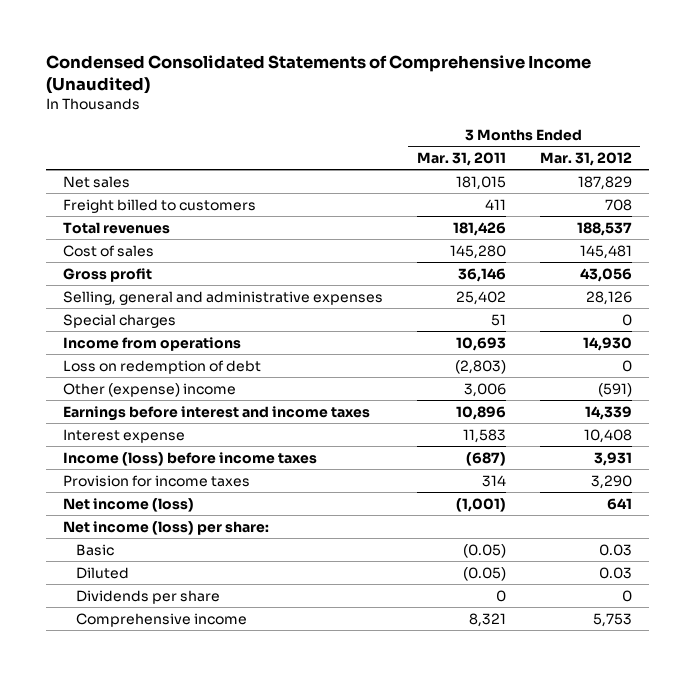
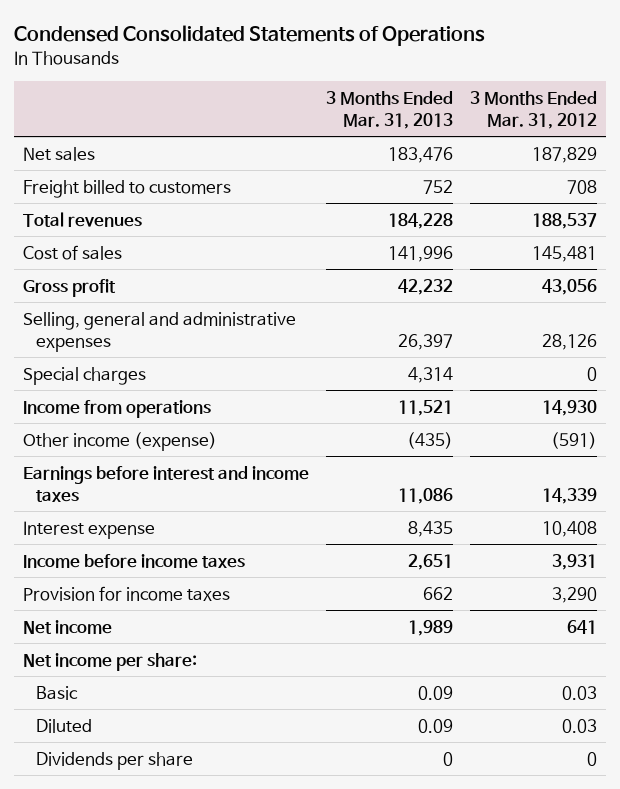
[45,54,591,94] Condensed Consolidated Statements of Comprehensive Income (Unaudited) -> [14,24,486,46] Condensed Consolidated Statements of Operations
[416,151,506,166] Mar. 31, 2011 -> none
none -> [325,90,453,129] 3 Months Ended Mar. 31, 2013
[62,359,261,374] Loss on redemption of debt -> none
[62,382,236,397] Other (expense) income -> [22,431,217,451] Other income (expense)
[62,451,317,466] Income (loss) before income taxes -> [22,553,245,568] Income before income taxes
[62,497,194,512] Net income (loss) -> [22,619,112,634] Net income
[62,520,269,535] Net income (loss) per share: -> [22,652,197,671] Net income per share:
[76,612,248,627] Comprehensive income -> none

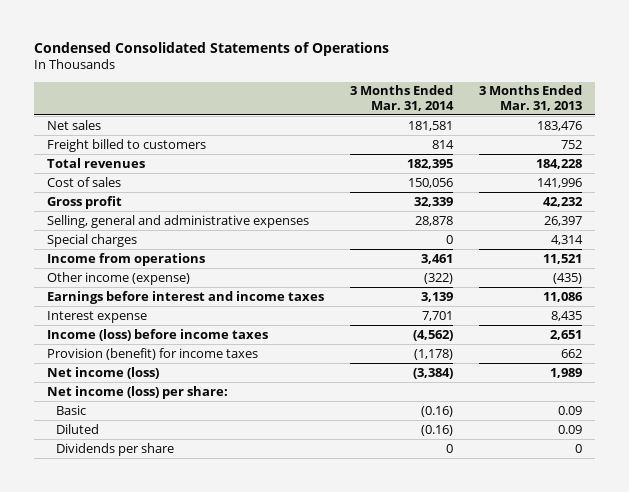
[470,90,598,129] 3 Months Ended Mar. 31, 2012 -> none
none -> [349,85,454,111] 3 Months Ended Mar. 31, 2014
[22,553,245,568] Income before income taxes -> [46,328,268,341] Income (loss) before income taxes
[22,585,230,601] Provision for income taxes -> [46,347,258,360] Provision (benefit) for income taxes
[22,619,112,634] Net income -> [46,366,159,379] Net income (loss)
[22,652,197,671] Net income per share: -> [46,385,228,399] Net income (loss) per share:

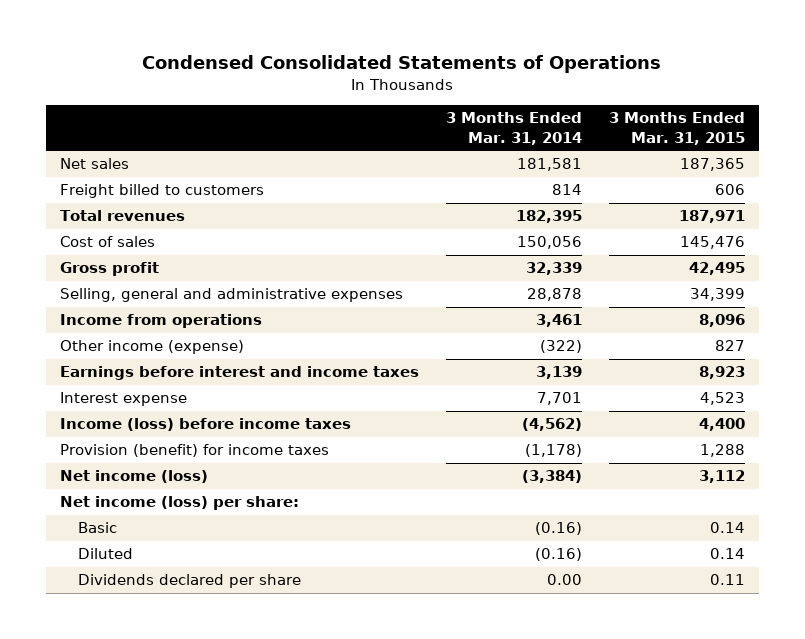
[478,85,582,111] 3 Months Ended Mar. 31, 2013 -> none
none -> [609,112,746,145] 3 Months Ended Mar. 31, 2015
[46,233,137,247] Special charges -> none
[55,442,174,456] Dividends per share -> [77,574,301,589] Dividends declared per share
[445,443,453,453] 0 -> [546,574,582,586] 0.00

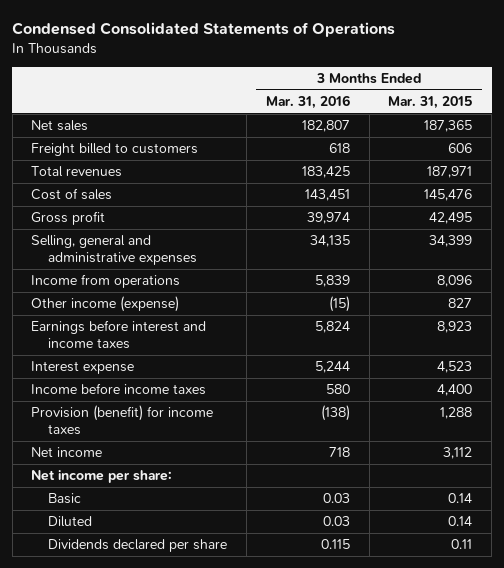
[445,112,582,145] 3 Months Ended Mar. 31, 2014 -> none
none -> [265,95,350,110] Mar. 31, 2016
[59,418,351,432] Income (loss) before income taxes -> [31,383,207,396] Income before income taxes
[59,470,208,484] Net income (loss) -> [31,447,103,458] Net income
[59,496,299,511] Net income (loss) per share: -> [31,470,173,484] Net income per share:

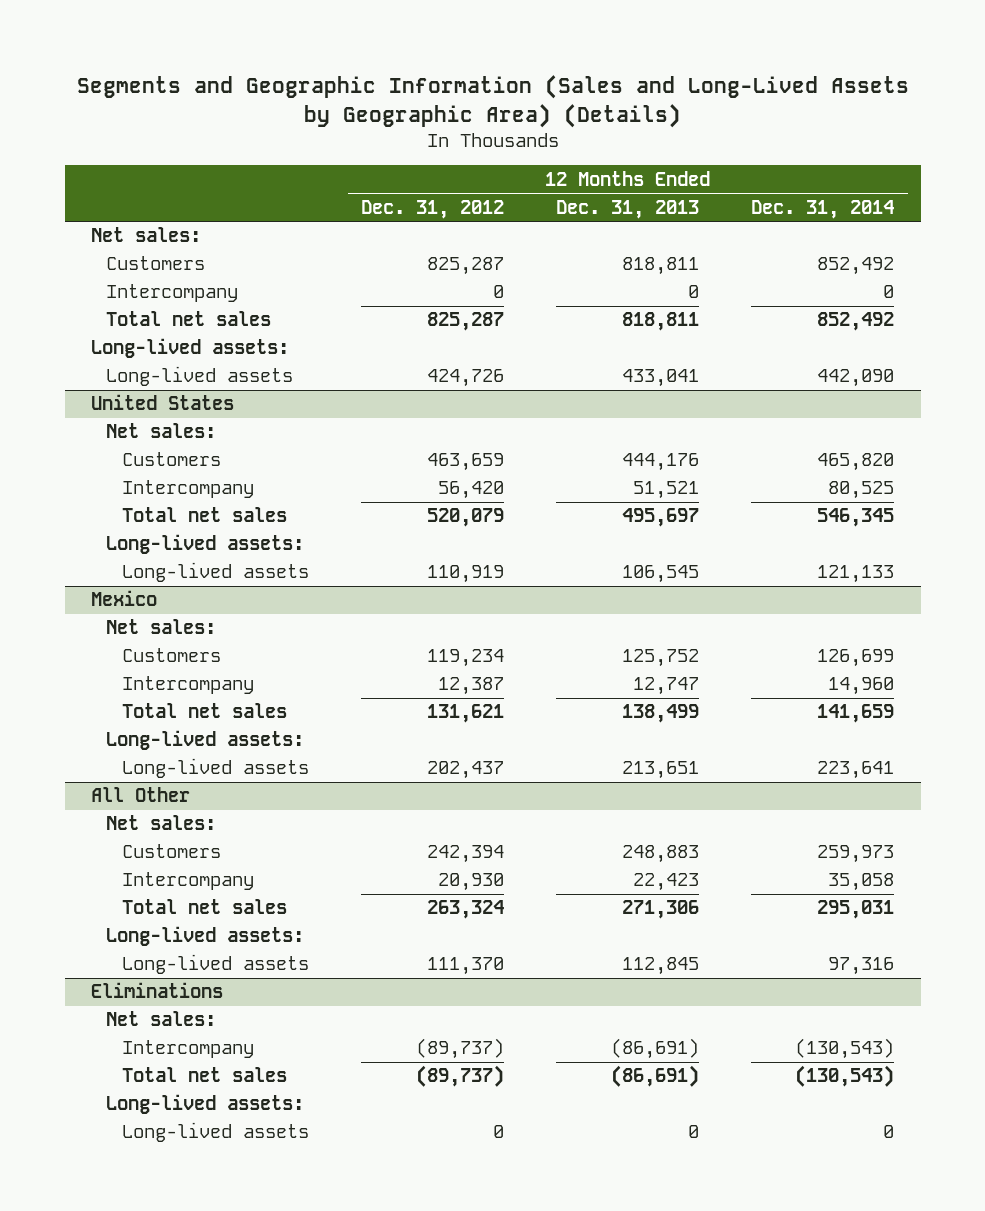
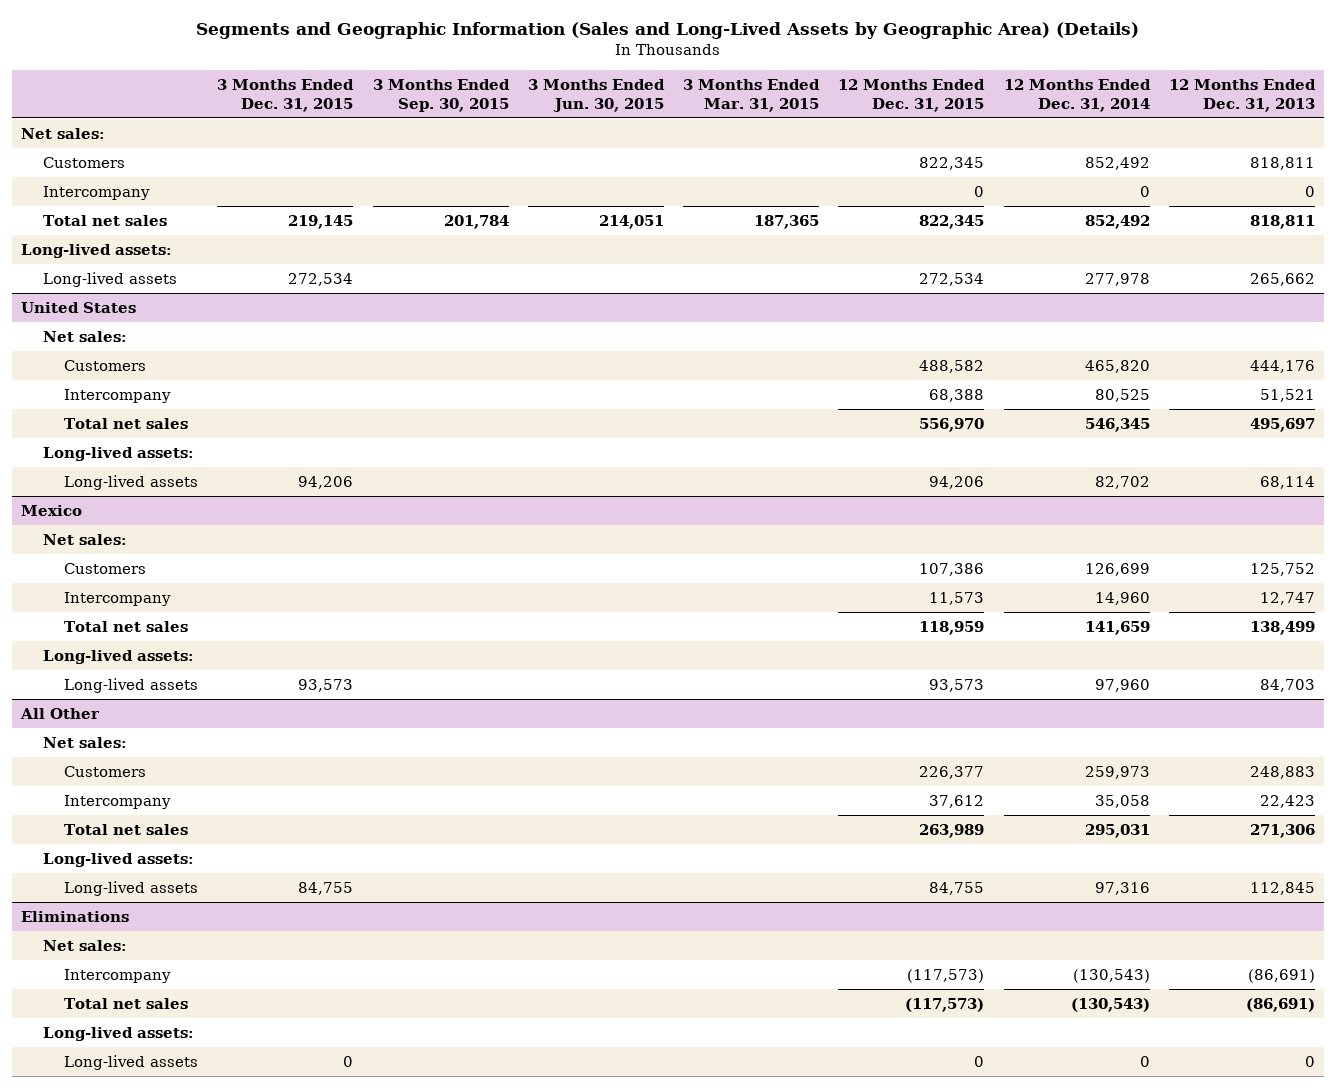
[360,199,504,219] Dec. 31, 2012 -> none
none -> [217,78,355,112] 3 Months Ended Dec. 31, 2015
none -> [372,78,510,112] 3 Months Ended Sep. 30, 2015
none -> [527,78,665,112] 3 Months Ended Jun. 30, 2015
none -> [683,78,821,112] 3 Months Ended Mar. 31, 2015
none -> [838,78,986,112] 12 Months Ended Dec. 31, 2015
[622,369,700,388] 433,041 -> [1249,272,1315,286] 265,662
[817,369,895,388] 442,090 -> [1084,272,1150,286] 277,978
[622,565,700,584] 106,545 -> [1259,475,1315,489] 68,114
[817,565,895,584] 121,133 -> [1094,475,1150,489] 82,702
[622,761,700,780] 213,651 -> [1259,678,1315,692] 84,703
[817,761,895,780] 223,641 -> [1094,678,1150,692] 97,960

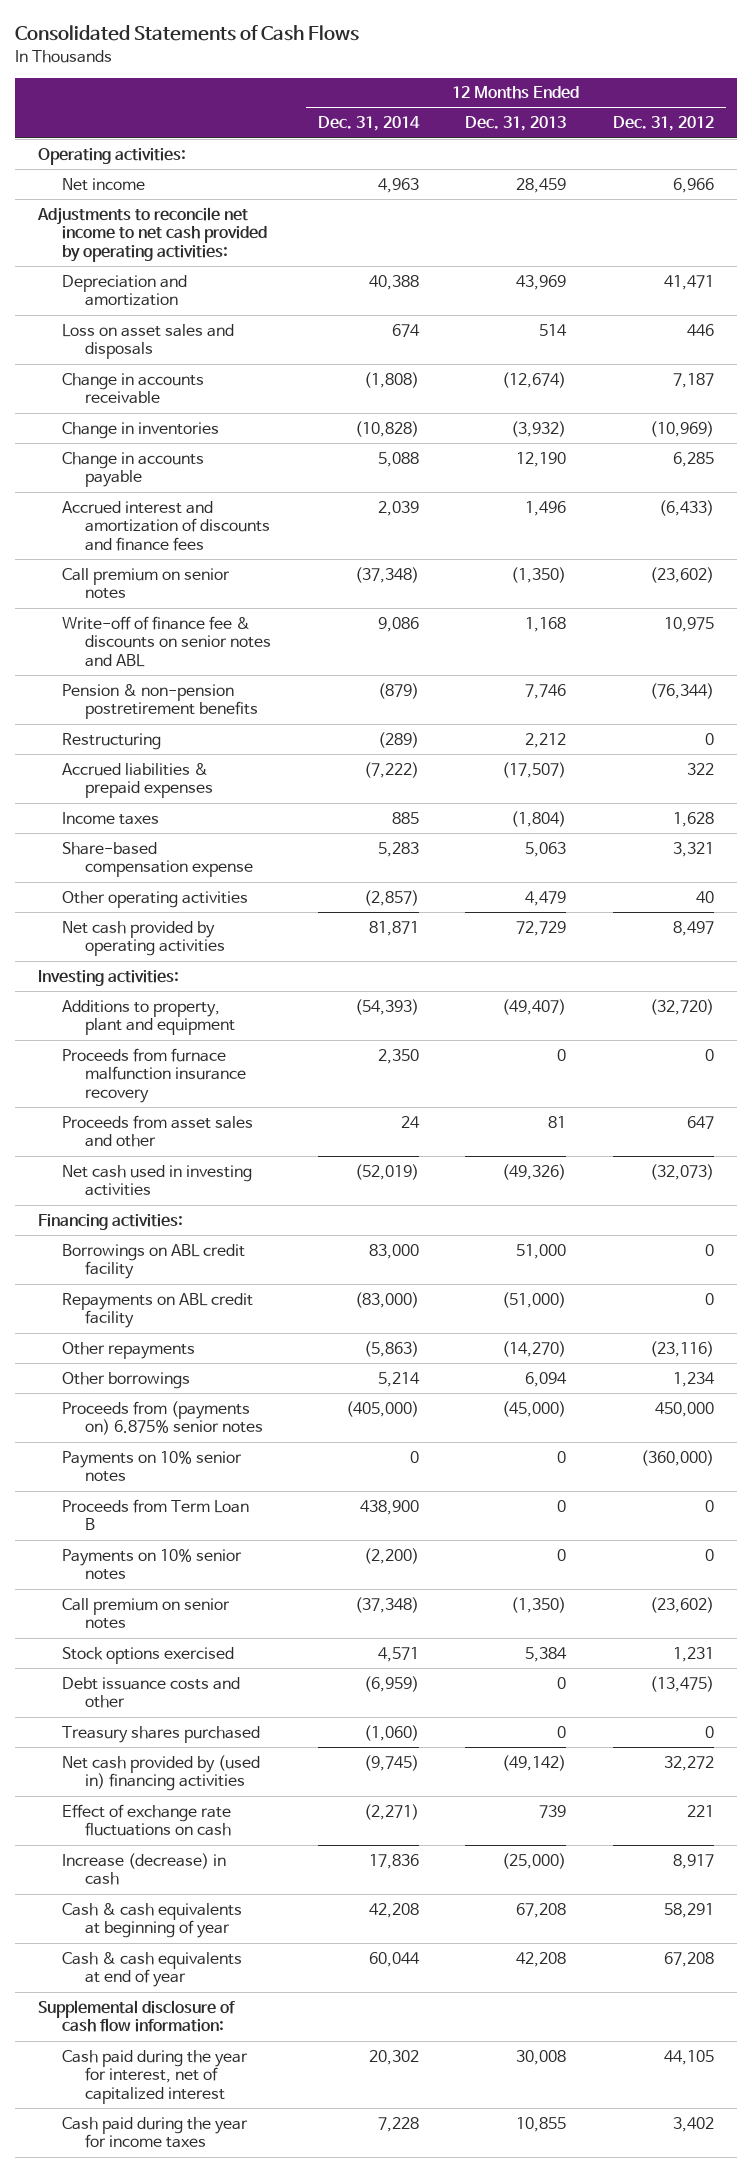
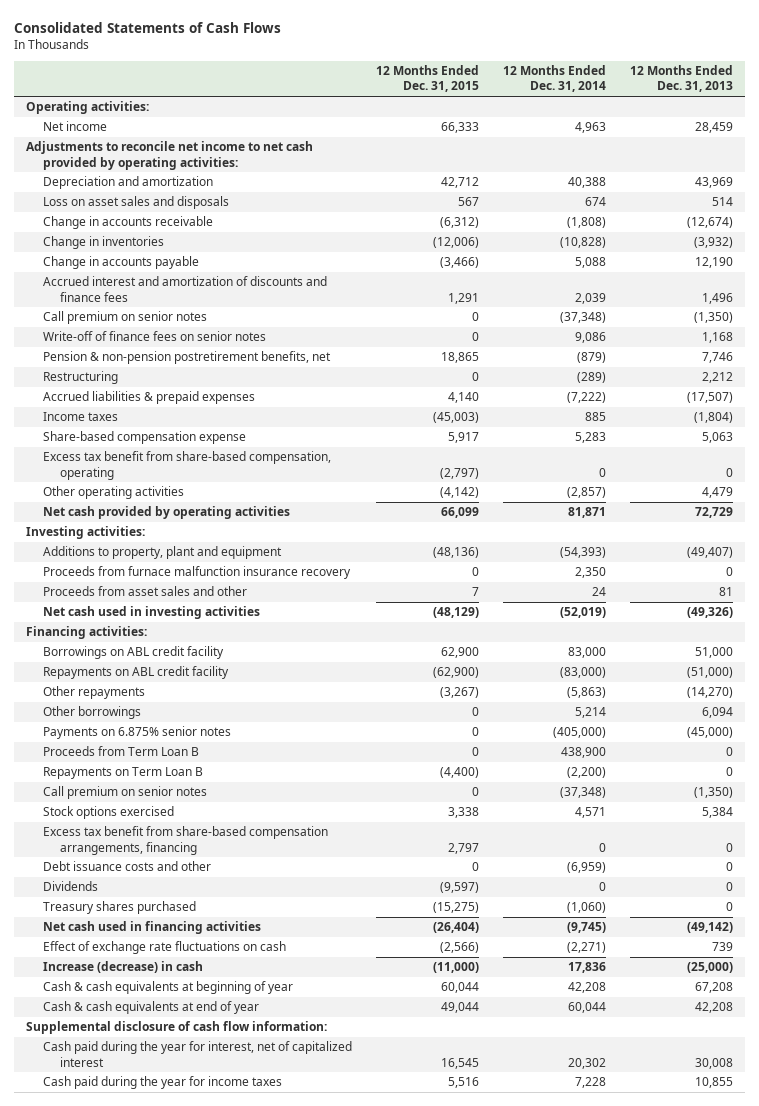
[612,116,714,132] Dec. 31, 2012 -> none
none -> [376,64,480,93] 12 Months Ended Dec. 31, 2015
[61,615,272,668] Write-off of finance fee & discounts on senior notes and ABL -> [43,331,267,342] Write-off of finance fees on senior notes
[61,683,259,720] Pension & non-pension postretirement benefits -> [43,351,332,365] Pension & non-pension postretirement benefits, net
none -> [43,451,332,480] Excess tax benefit from share-based compensation, operating
[61,1450,242,1483] Payments on 10% senior notes -> none
[61,1400,264,1436] Proceeds from (payments on) 6.875% senior notes -> [43,726,232,740] Payments on 6.875% senior notes
[61,1548,242,1581] Payments on 10% senior notes -> [43,767,204,780] Repayments on Term Loan B
none -> [43,826,329,855] Excess tax benefit from share-based compensation arrangements, financing
none -> [43,881,99,892] Dividends
[61,1754,260,1792] Net cash provided by (used in) financing activities -> [43,921,262,935] Net cash used in financing activities

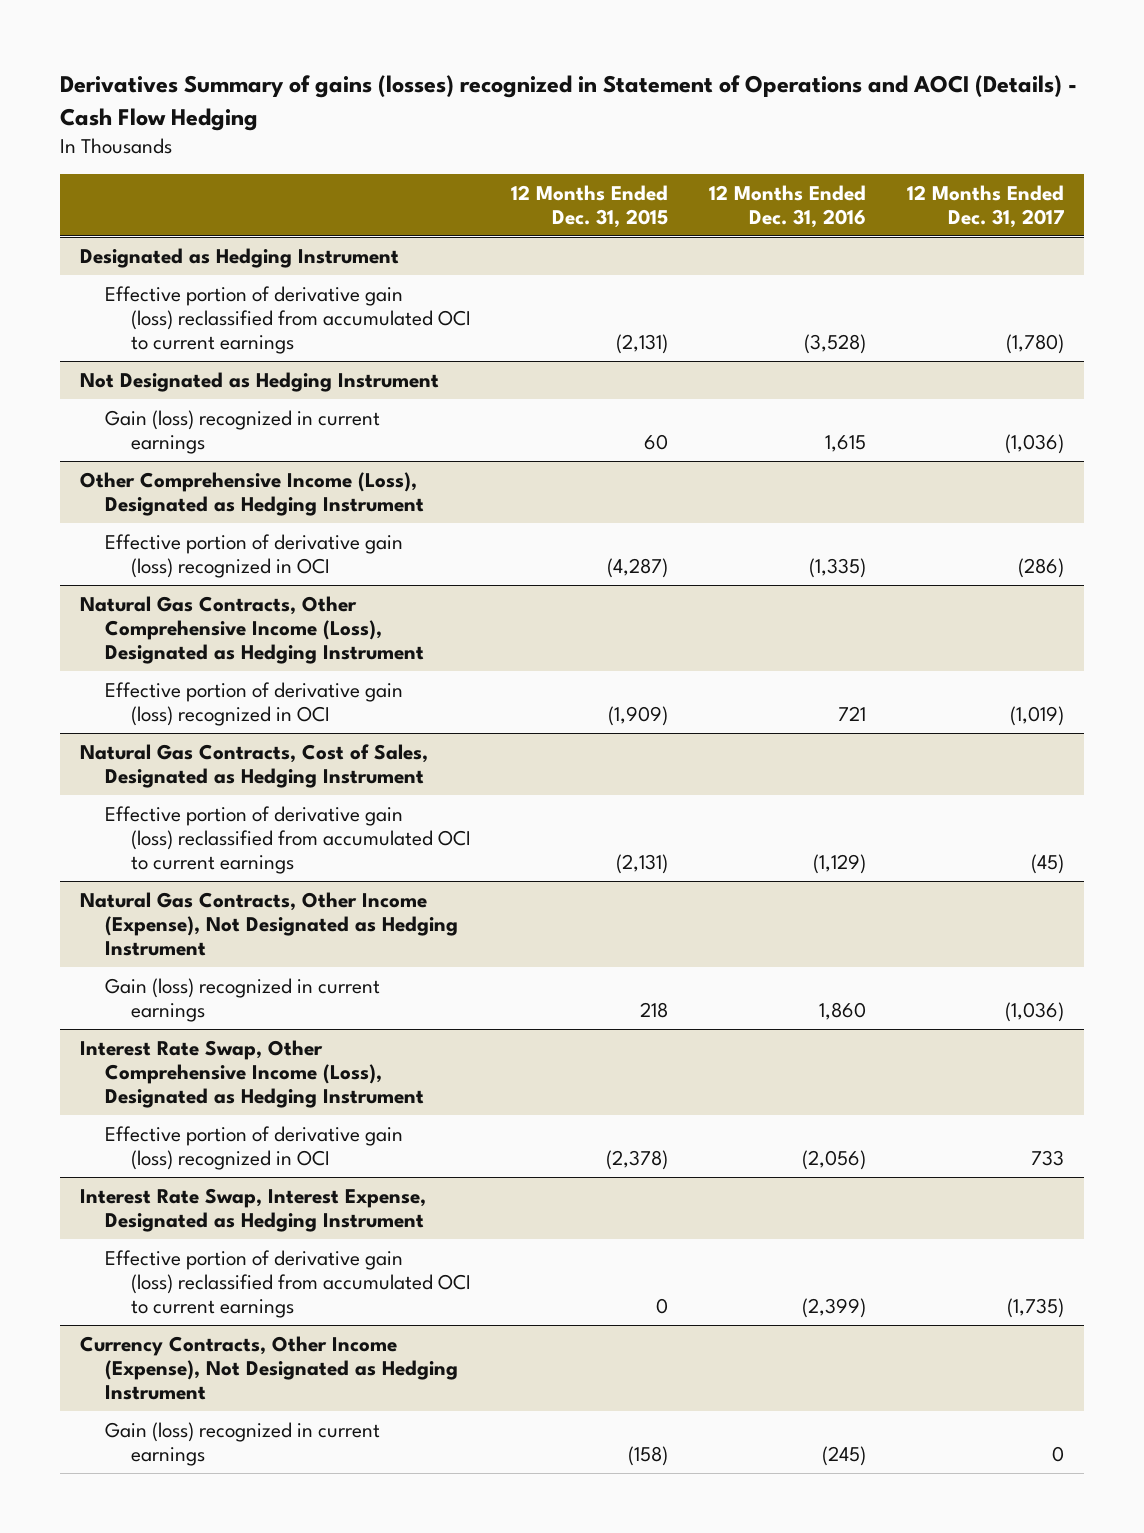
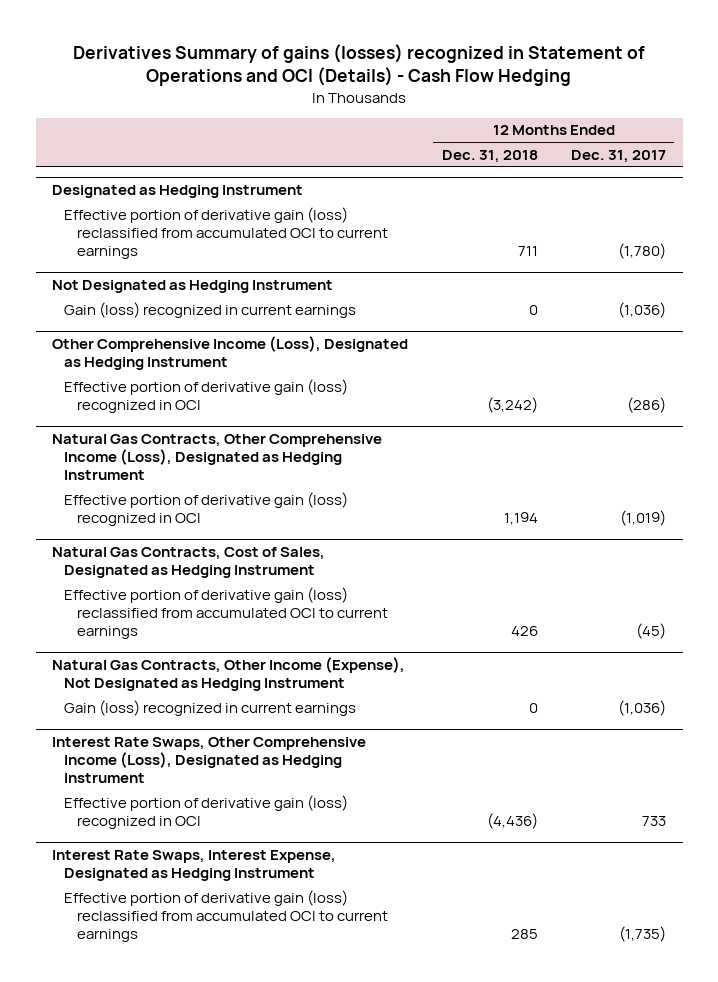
[59,75,1077,131] Derivatives Summary of gains (losses) recognized in Statement of Operations and AOCI (Details) - Cash Flow Hedging -> [73,43,646,87] Derivatives Summary of gains (losses) recognized in Statement of Operations and OCI (Details) - Cash Flow Hedging
[511,184,669,228] 12 Months Ended Dec. 31, 2015 -> none
[708,184,866,228] 12 Months Ended Dec. 31, 2016 -> none
none -> [441,150,538,164] Dec. 31, 2018
[79,1039,425,1109] Interest Rate Swap, Other Comprehensive Income (Loss), Designated as Hedging Instrument -> [52,736,367,784] Interest Rate Swaps, Other Comprehensive Income (Loss), Designated as Hedging Instrument
[79,1187,426,1233] Interest Rate Swap, Interest Expense, Designated as Hedging Instrument -> [52,849,337,882] Interest Rate Swaps, Interest Expense, Designated as Hedging Instrument
[79,1335,459,1401] Currency Contracts, Other Income (Expense), Not Designated as Hedging Instrument -> none
[105,1421,381,1467] Gain (loss) recognized in current earnings -> none

